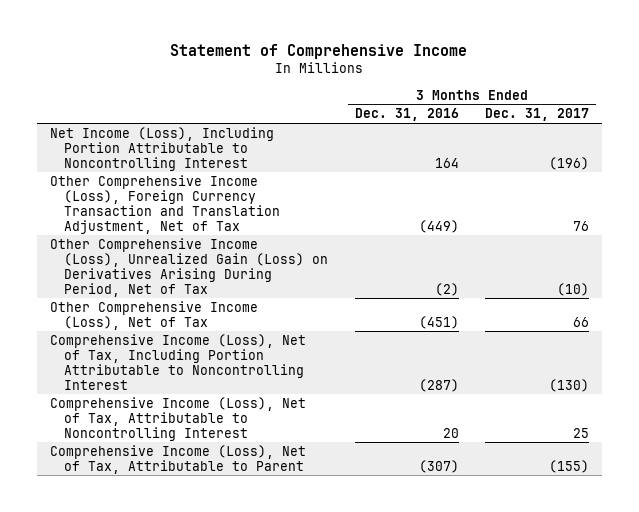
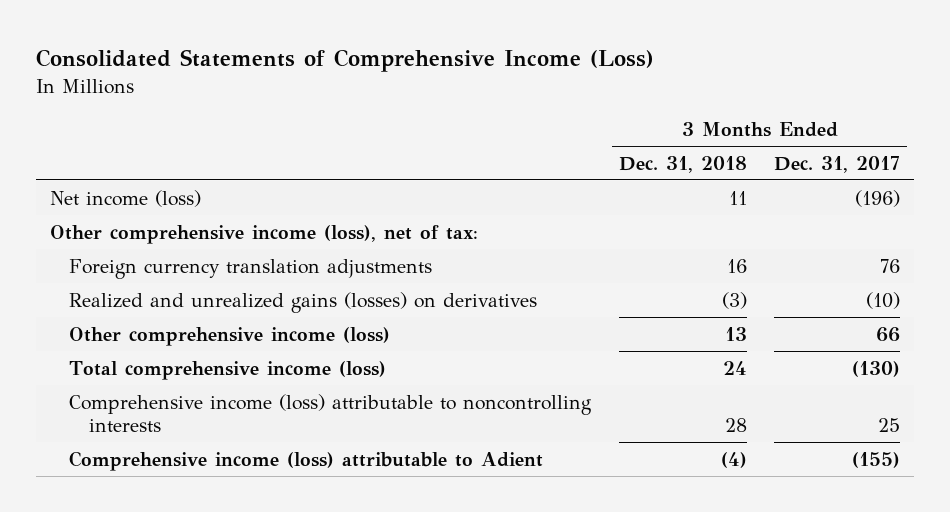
[170,44,468,60] Statement of Comprehensive Income -> [35,49,654,73] Consolidated Statements of Comprehensive Income (Loss)
[354,108,459,122] Dec. 31, 2016 -> none
none -> [618,155,747,173] Dec. 31, 2018
[49,126,274,171] Net Income (Loss), Including Portion Attributable to Noncontrolling Interest -> [49,189,201,207] Net income (loss)
none -> [49,224,478,244] Other comprehensive income (loss), net of tax:
[49,174,281,234] Other Comprehensive Income (Loss), Foreign Currency Transaction and Translation Adjustment, Net of Tax -> [69,258,433,279] Foreign currency translation adjustments
[49,237,329,297] Other Comprehensive Income (Loss), Unrealized Gain (Loss) on Derivatives Arising During Period, Net of Tax -> [69,291,538,313] Realized and unrealized gains (losses) on derivatives
[49,300,258,330] Other Comprehensive Income (Loss), Net of Tax -> [69,326,391,346] Other comprehensive income (loss)
[49,333,306,390] Comprehensive Income (Loss), Net of Tax, Including Portion Attributable to Noncontrolling Interest -> [69,360,387,380] Total comprehensive income (loss)
[49,396,306,441] Comprehensive Income (Loss), Net of Tax, Attributable to Noncontrolling Interest -> [69,393,593,432] Comprehensive income (loss) attributable to noncontrolling interests
[49,444,306,474] Comprehensive Income (Loss), Net of Tax, Attributable to Parent -> [69,450,544,471] Comprehensive income (loss) attributable to Adient

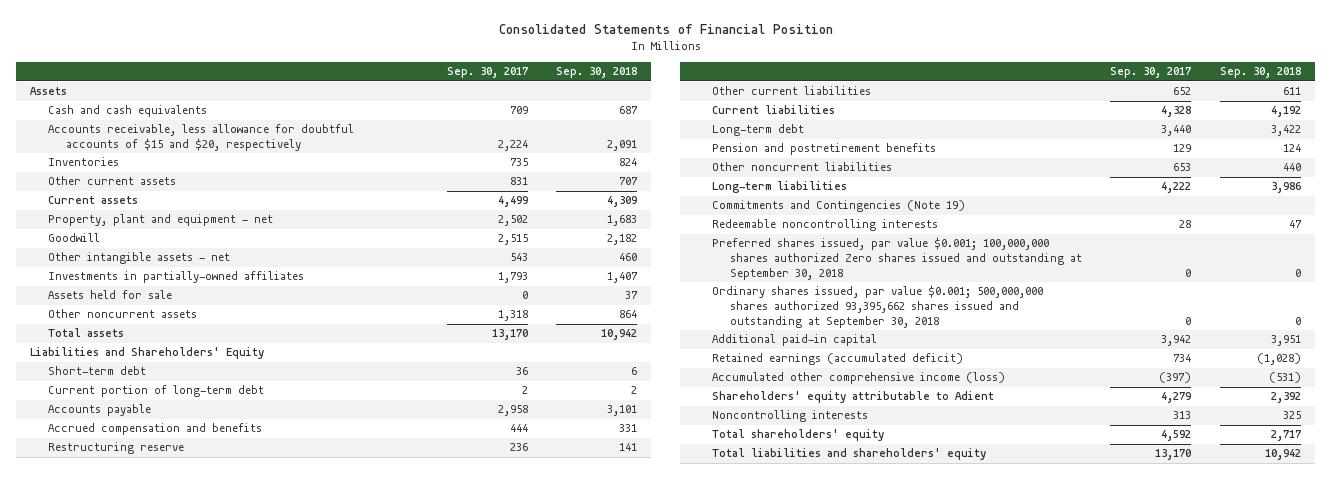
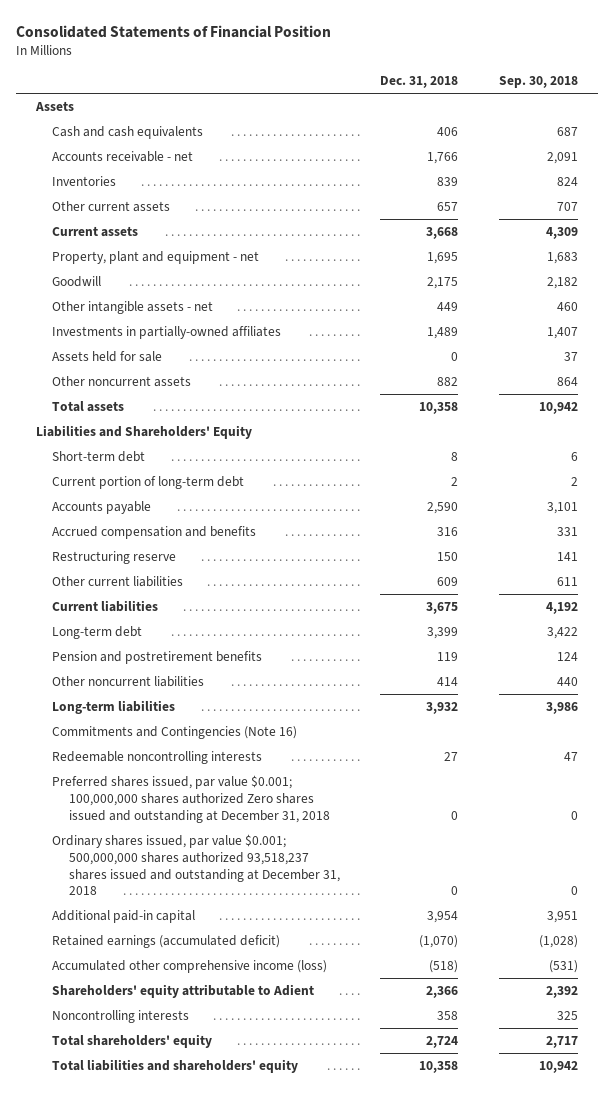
[446,67,528,79] Sep. 30, 2017 -> none
none -> [380,76,459,89] Dec. 31, 2018
[48,124,355,152] Accounts receivable, less allowance for doubtful accounts of $15 and $20, respectively -> [52,150,194,162] Accounts receivable - net
[712,200,966,213] Commitments and Contingencies (Note 19) -> [52,725,298,739] Commitments and Contingencies (Note 16)
[712,237,1083,280] Preferred shares issued, par value $0.001; 100,000,000 shares authorized Zero shares issued and outstanding at September 30, 2018 -> [52,774,330,823] Preferred shares issued, par value $0.001; 100,000,000 shares authorized Zero shares issued and outstanding at December 31, 2018
[712,285,1044,328] Ordinary shares issued, par value $0.001; 500,000,000 shares authorized 93,395,662 shares issued and outstanding at September 30, 2018 -> [52,833,340,896] Ordinary shares issued, par value $0.001; 500,000,000 shares authorized 93,518,237 shares issued and outstanding at December 31, 2018

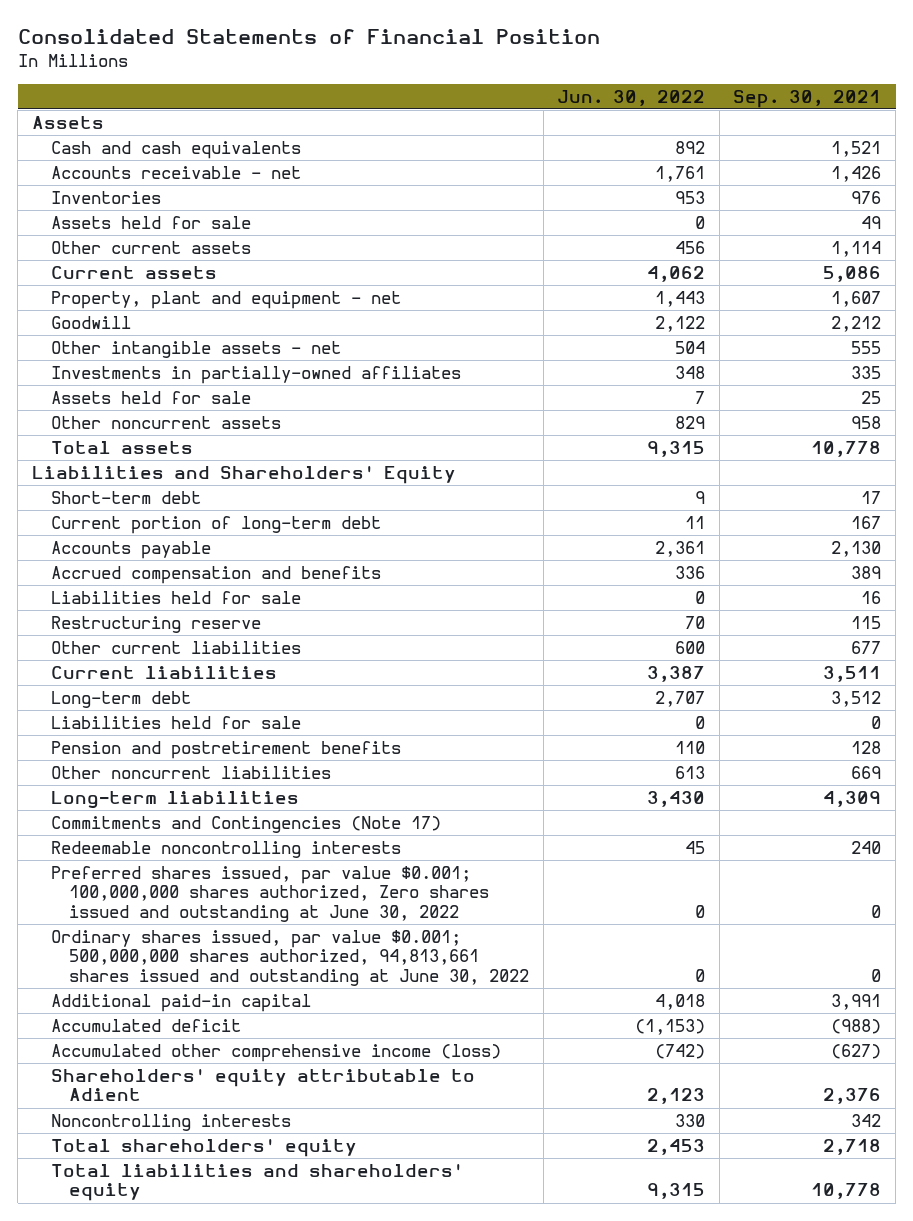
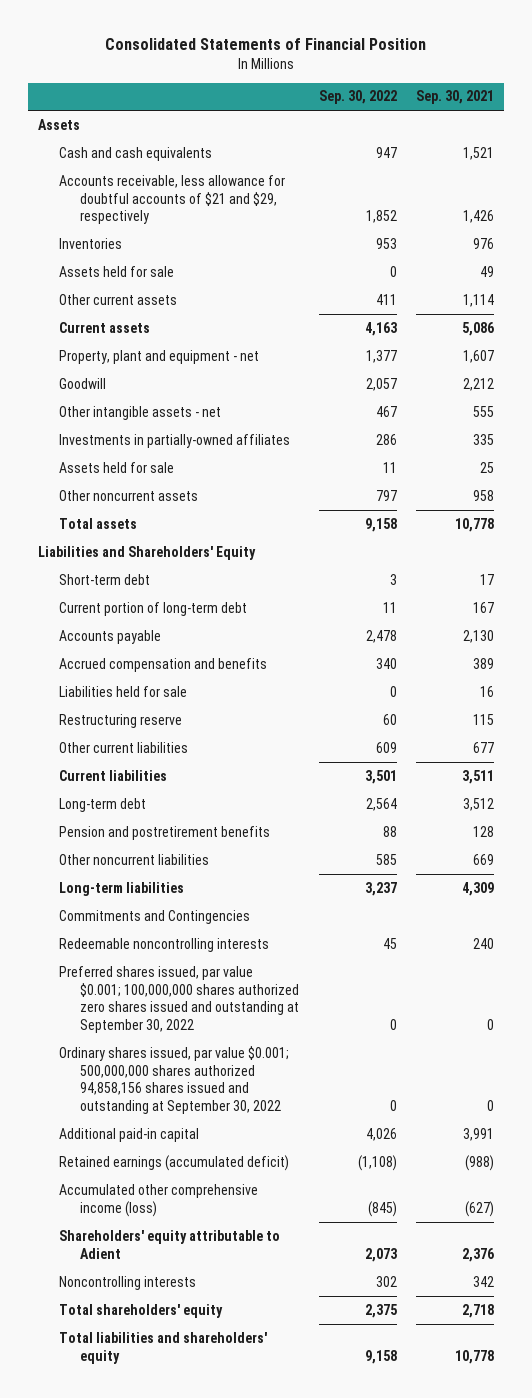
[557,89,706,106] Jun. 30, 2022 -> none
none -> [318,90,397,105] Sep. 30, 2022
[50,165,301,179] Accounts receivable - net -> [59,174,286,225] Accounts receivable, less allowance for doubtful accounts of $21 and $29, respectively
[50,715,301,729] Liabilities held for sale -> none
[50,815,441,833] Commitments and Contingencies (Note 17) -> [59,909,251,924] Commitments and Contingencies
[50,865,490,923] Preferred shares issued, par value $0.001; 100,000,000 shares authorized, Zero shares issued and outstanding at June 30, 2022 -> [59,965,299,1034] Preferred shares issued, par value $0.001; 100,000,000 shares authorized zero shares issued and outstanding at September 30, 2022
[50,929,530,987] Ordinary shares issued, par value $0.001; 500,000,000 shares authorized, 94,813,661 shares issued and outstanding at June 30, 2022 -> [59,1045,290,1115] Ordinary shares issued, par value $0.001; 500,000,000 shares authorized 94,858,156 shares issued and outstanding at September 30, 2022
[50,1018,241,1032] Accumulated deficit -> [59,1154,290,1171] Retained earnings (accumulated deficit)

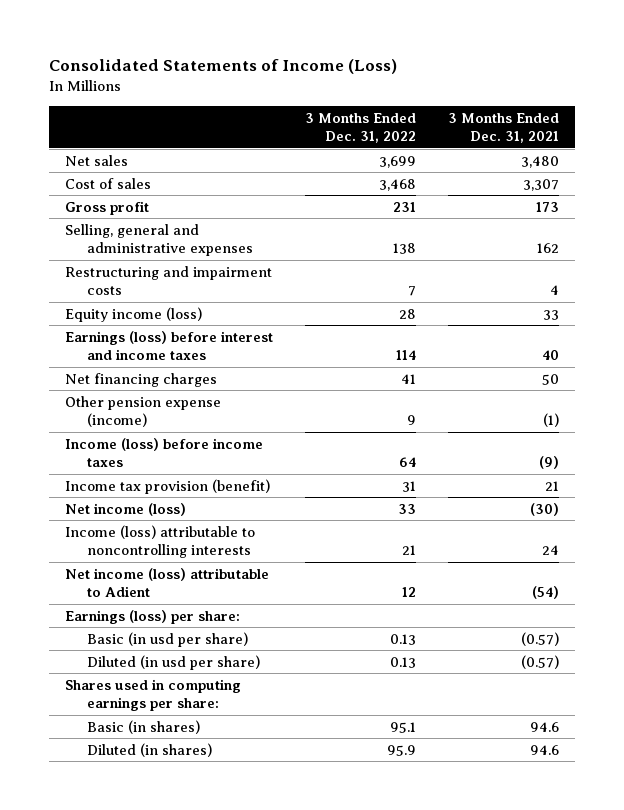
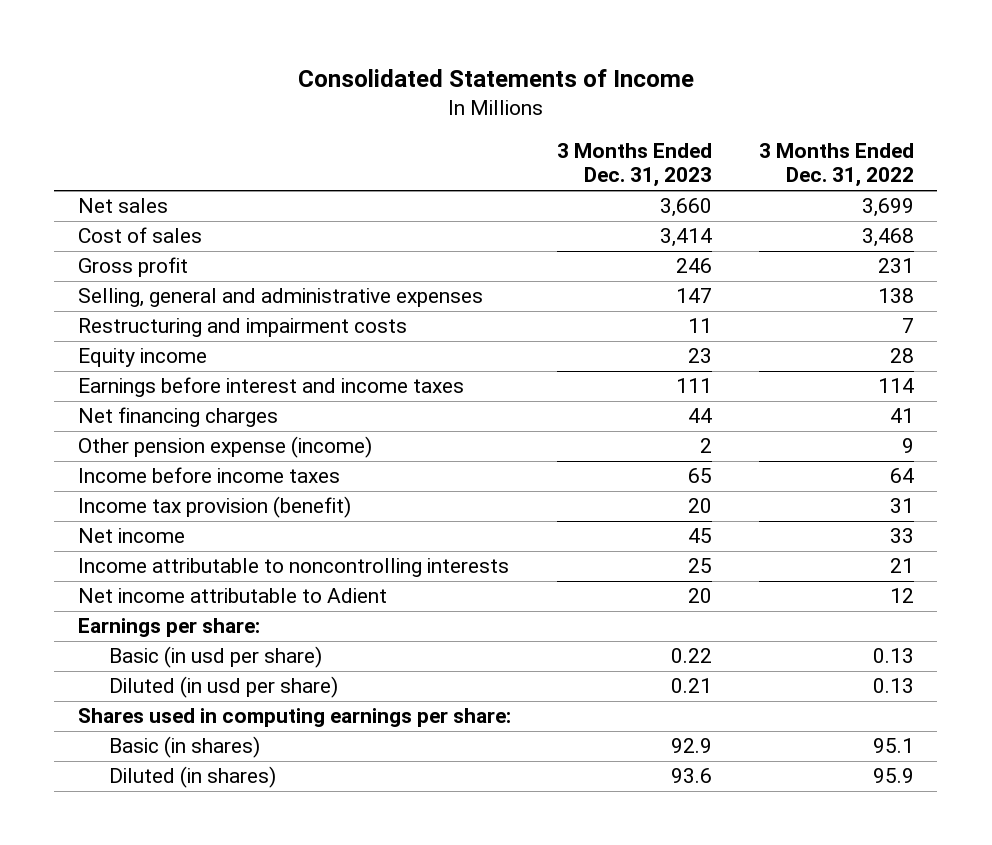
[48,59,397,75] Consolidated Statements of Income (Loss) -> [297,68,694,87] Consolidated Statements of Income
[447,112,559,144] 3 Months Ended Dec. 31, 2021 -> none
none -> [557,143,713,188] 3 Months Ended Dec. 31, 2023
[64,306,202,322] Equity income (loss) -> [77,348,207,368] Equity income
[64,330,273,361] Earnings (loss) before interest and income taxes -> [77,377,464,398] Earnings before interest and income taxes
[64,437,263,468] Income (loss) before income taxes -> [77,467,340,484] Income before income taxes
[64,502,186,516] Net income (loss) -> [77,528,185,544] Net income
[64,524,255,559] Income (loss) attributable to noncontrolling interests -> [77,558,509,578] Income attributable to noncontrolling interests
[64,567,269,598] Net income (loss) attributable to Adient -> [77,588,387,604] Net income attributable to Adient
[64,609,240,624] Earnings (loss) per share: -> [77,618,260,638] Earnings per share:

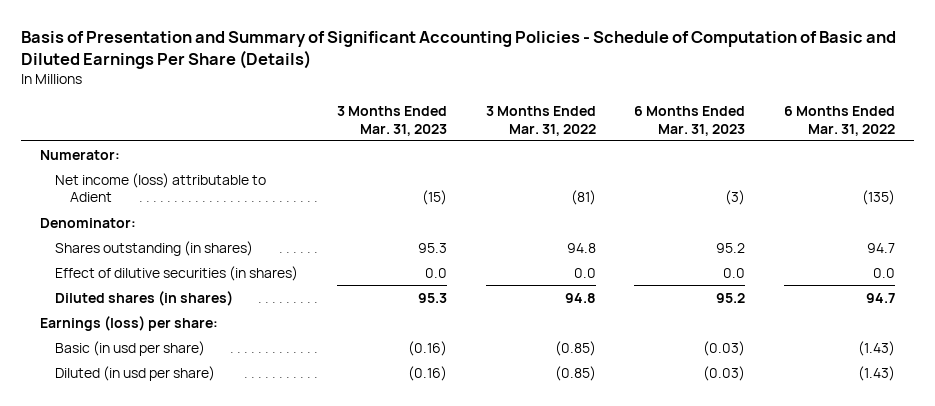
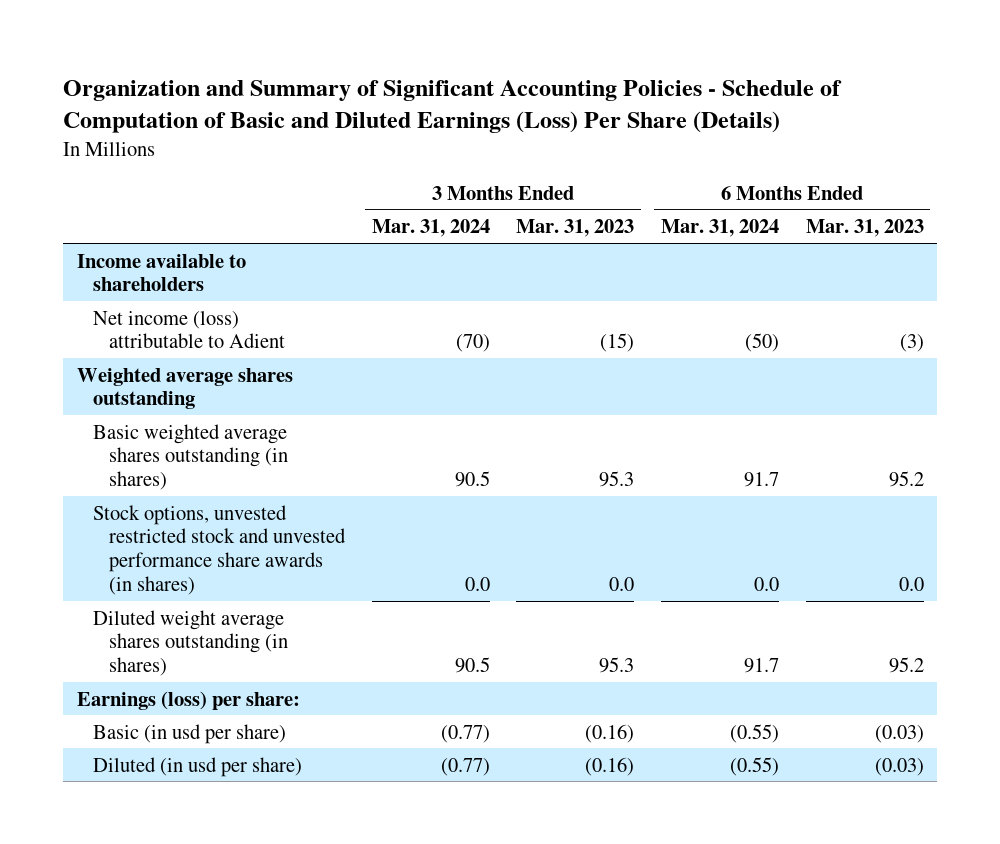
[20,30,896,69] Basis of Presentation and Summary of Significant Accounting Policies - Schedule of Computation of Basic and Diluted Earnings Per Share (Details) -> [63,79,843,133] Organization and Summary of Significant Accounting Policies - Schedule of Computation of Basic and Diluted Earnings (Loss) Per Share (Details)
[485,105,596,136] 3 Months Ended Mar. 31, 2022 -> none
[784,105,896,136] 6 Months Ended Mar. 31, 2022 -> none
none -> [371,219,490,238] Mar. 31, 2024
none -> [660,219,779,238] Mar. 31, 2024
[40,149,121,160] Numerator: -> [76,253,246,292] Income available to shareholders
[40,217,137,228] Denominator: -> [76,367,293,410] Weighted average shares outstanding
[55,240,254,256] Shares outstanding (in shares) -> [92,423,288,491] Basic weighted average shares outstanding (in shares)
[55,265,299,281] Effect of dilutive securities (in shares) -> [92,504,346,596] Stock options, unvested restricted stock and unvested performance share awards (in shares)
[55,290,234,306] Diluted shares (in shares) -> [92,609,288,677] Diluted weight average shares outstanding (in shares)

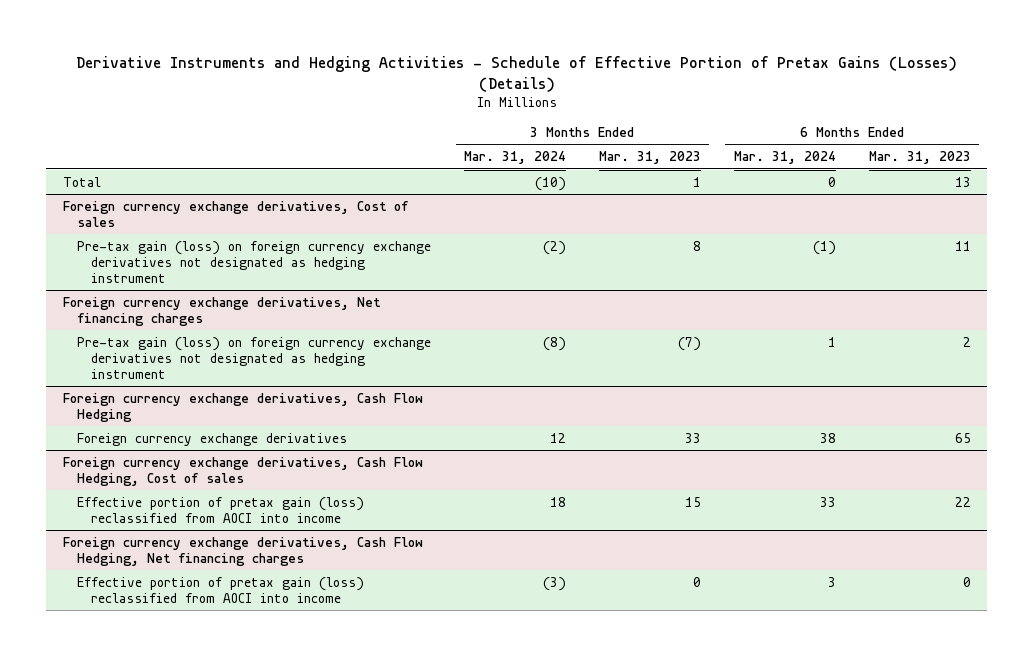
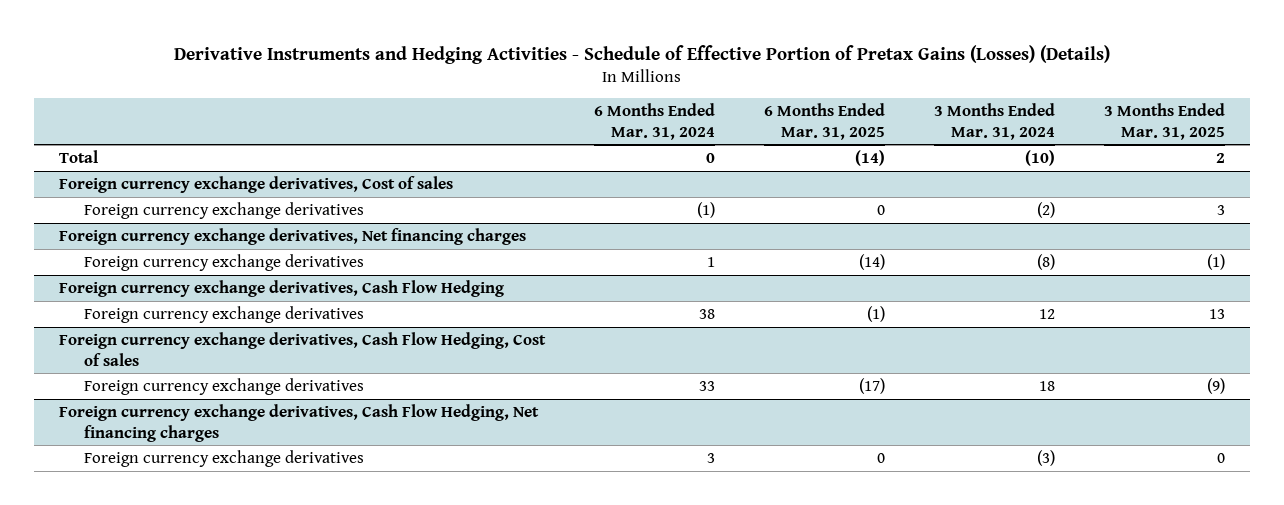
[598,151,701,165] Mar. 31, 2023 -> none
[868,151,971,165] Mar. 31, 2023 -> none
none -> [763,102,885,140] 6 Months Ended Mar. 31, 2025
none -> [1104,102,1226,140] 3 Months Ended Mar. 31, 2025
[76,240,431,284] Pre-tax gain (loss) on foreign currency exchange derivatives not designated as hedging instrument -> [83,201,364,219] Foreign currency exchange derivatives
[76,336,431,380] Pre-tax gain (loss) on foreign currency exchange derivatives not designated as hedging instrument -> [83,253,364,271] Foreign currency exchange derivatives
[76,496,364,523] Effective portion of pretax gain (loss) reclassified from AOCI into income -> [83,377,364,395] Foreign currency exchange derivatives
[76,576,364,603] Effective portion of pretax gain (loss) reclassified from AOCI into income -> [83,449,364,467] Foreign currency exchange derivatives

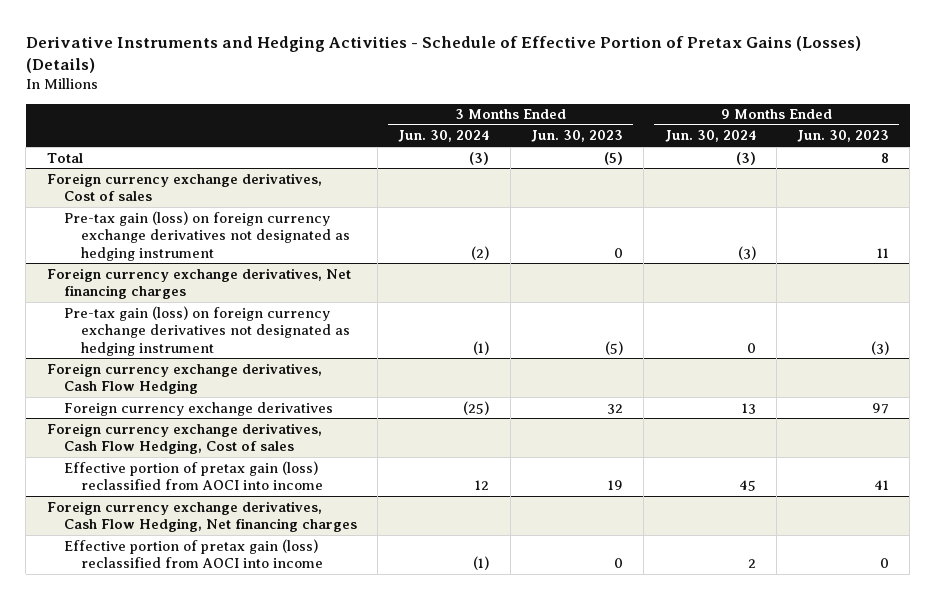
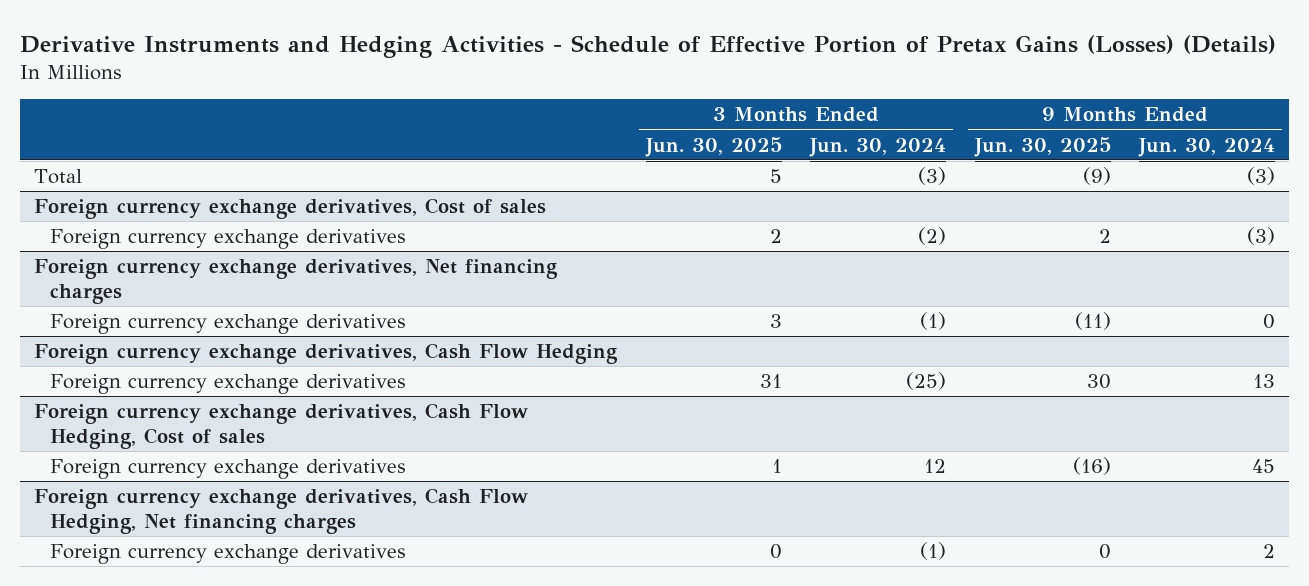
[530,130,623,143] Jun. 30, 2023 -> none
[797,130,890,143] Jun. 30, 2023 -> none
none -> [644,136,782,157] Jun. 30, 2025
none -> [973,136,1111,157] Jun. 30, 2025
[63,210,350,261] Pre-tax gain (loss) on foreign currency exchange derivatives not designated as hedging instrument -> [49,229,405,250] Foreign currency exchange derivatives
[63,305,350,356] Pre-tax gain (loss) on foreign currency exchange derivatives not designated as hedging instrument -> [49,314,405,335] Foreign currency exchange derivatives
[63,460,323,491] Effective portion of pretax gain (loss) reclassified from AOCI into income -> [49,459,405,480] Foreign currency exchange derivatives
[63,538,323,569] Effective portion of pretax gain (loss) reclassified from AOCI into income -> [49,544,405,565] Foreign currency exchange derivatives

